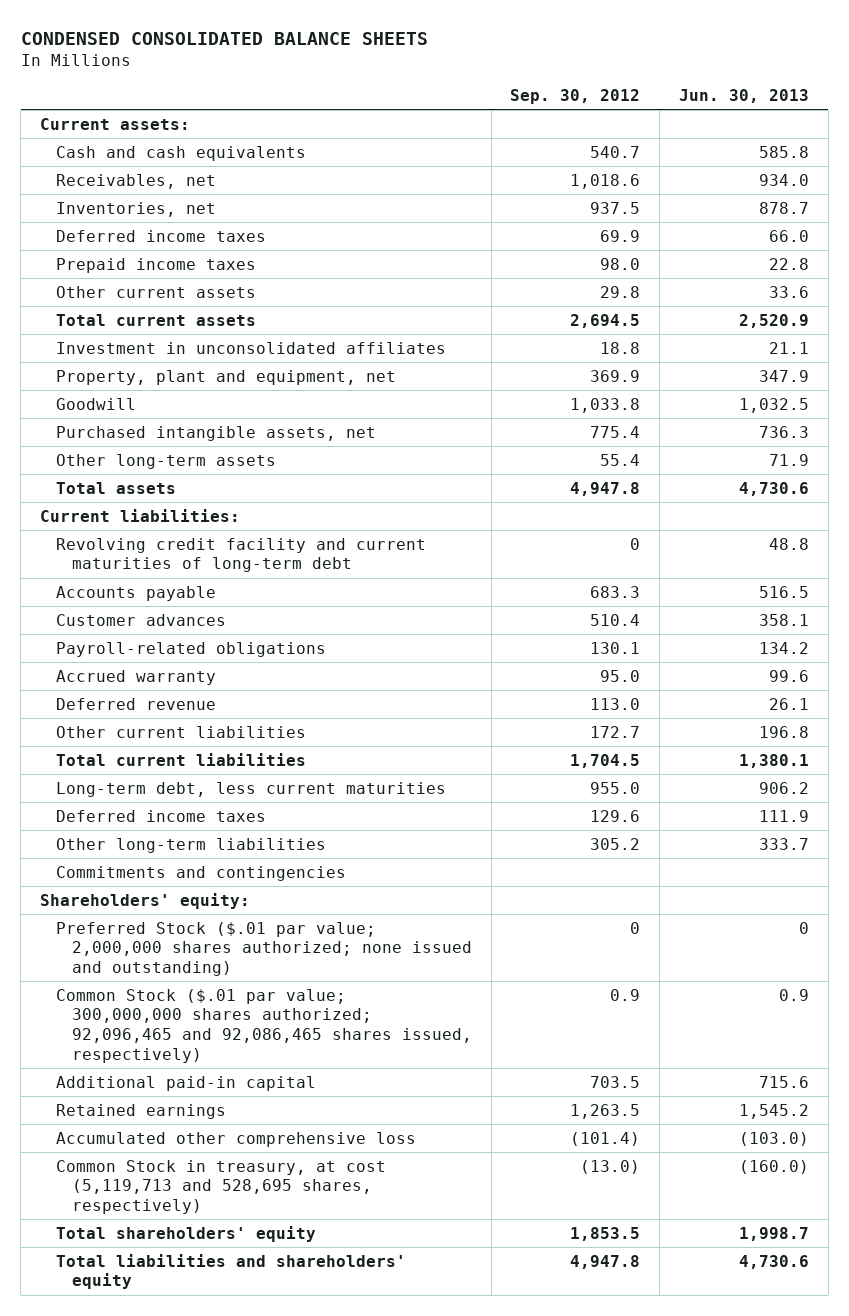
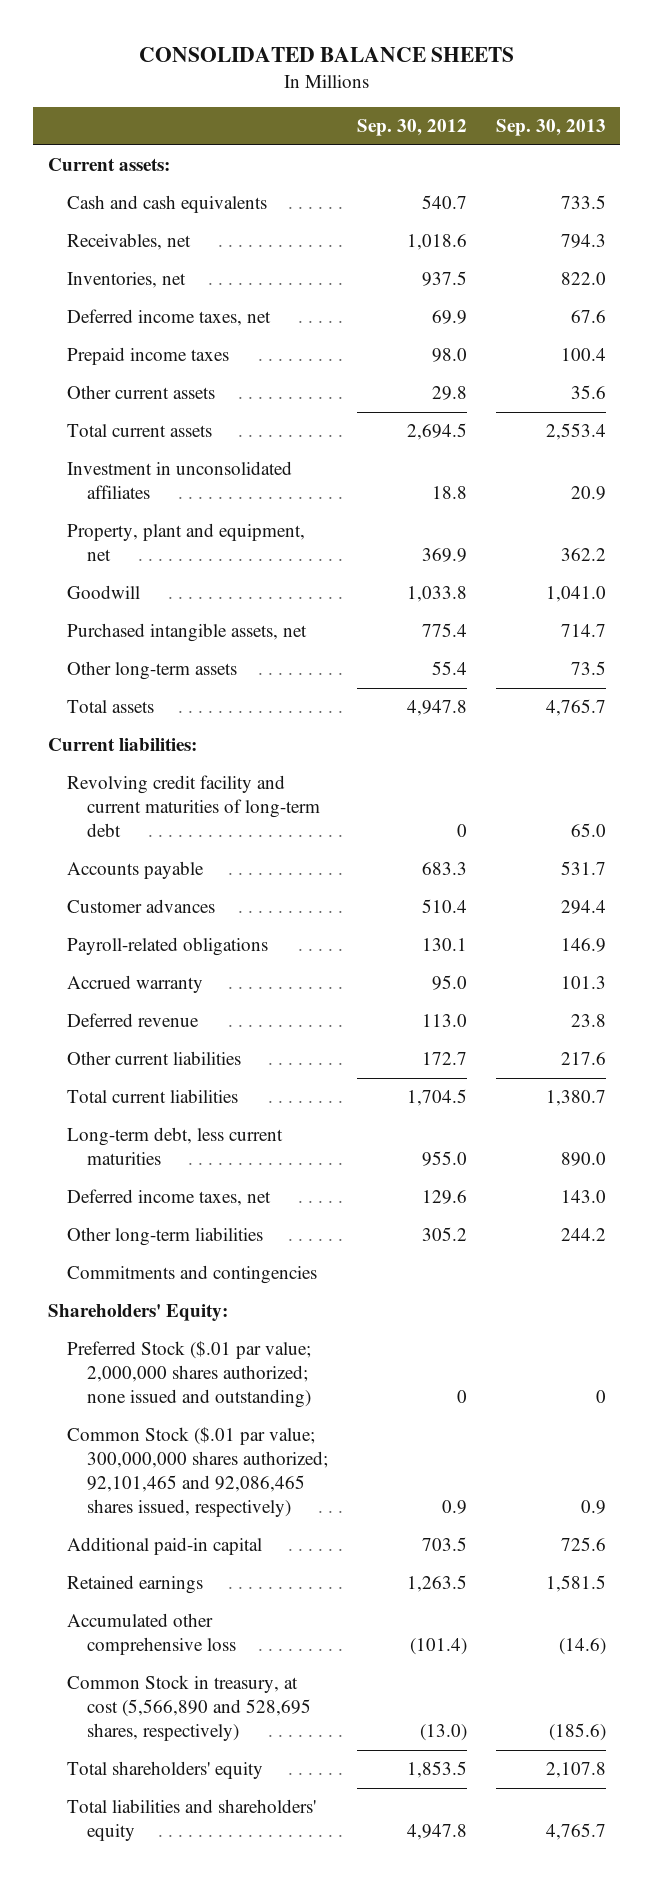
[20,31,428,45] CONDENSED CONSOLIDATED BALANCE SHEETS -> [138,47,514,63] CONSOLIDATED BALANCE SHEETS
[679,88,810,103] Jun. 30, 2013 -> none
none -> [495,118,606,136] Sep. 30, 2013
[55,229,266,242] Deferred income taxes -> [67,309,272,327] Deferred income taxes, net
[55,809,266,822] Deferred income taxes -> [67,1189,272,1207] Deferred income taxes, net
[39,892,250,909] Shareholders' equity: -> [47,1304,228,1322] Shareholders' Equity:
[55,988,472,1063] Common Stock ($.01 par value; 300,000,000 shares authorized; 92,096,465 and 92,086,465 shares issued, respectively) -> [67,1427,329,1518] Common Stock ($.01 par value; 300,000,000 shares authorized; 92,101,465 and 92,086,465 shares issued, respectively)
[55,1159,386,1214] Common Stock in treasury, at cost (5,119,713 and 528,695 shares, respectively) -> [67,1675,312,1742] Common Stock in treasury, at cost (5,566,890 and 528,695 shares, respectively)

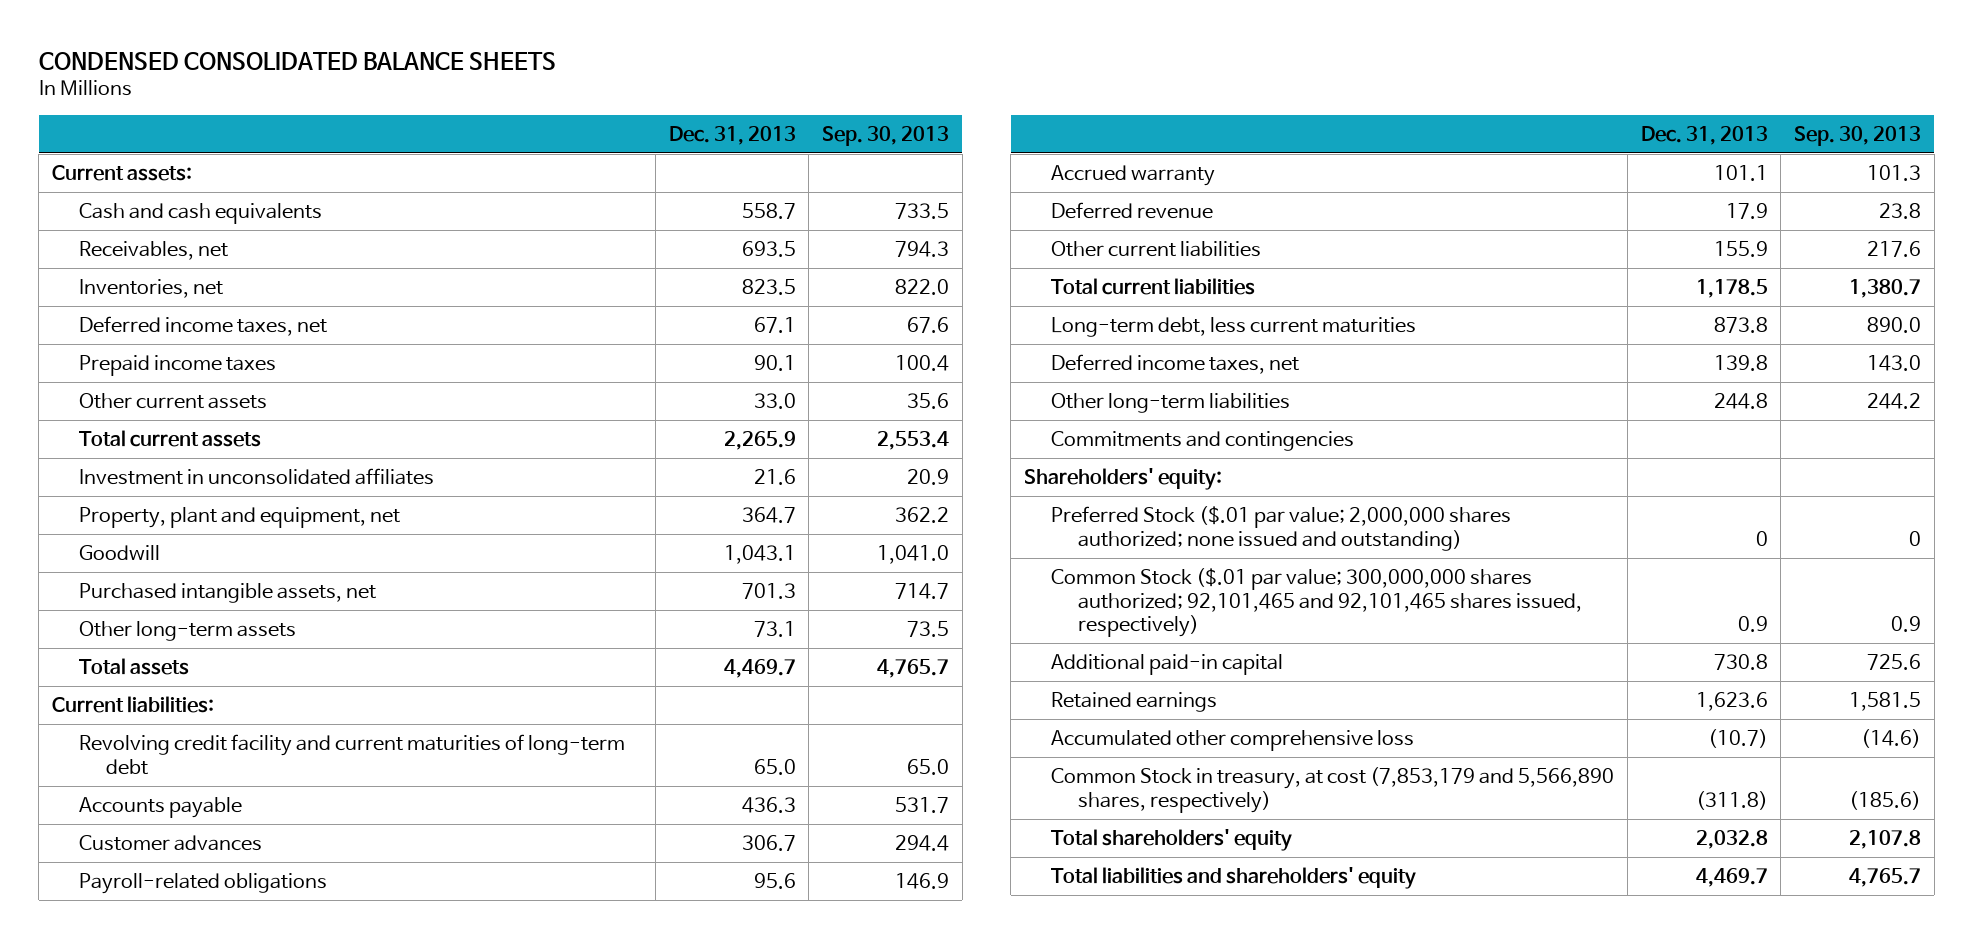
[138,47,514,63] CONSOLIDATED BALANCE SHEETS -> [38,51,556,70] CONDENSED CONSOLIDATED BALANCE SHEETS
[357,118,468,136] Sep. 30, 2012 -> none
none -> [668,125,796,145] Dec. 31, 2013
[47,1304,228,1322] Shareholders' Equity: -> [1024,468,1223,491] Shareholders' equity:
[67,1427,329,1518] Common Stock ($.01 par value; 300,000,000 shares authorized; 92,101,465 and 92,086,465 shares issued, respectively) -> [1051,568,1583,638] Common Stock ($.01 par value; 300,000,000 shares authorized; 92,101,465 and 92,101,465 shares issued, respectively)
[67,1675,312,1742] Common Stock in treasury, at cost (5,566,890 and 528,695 shares, respectively) -> [1051,767,1615,813] Common Stock in treasury, at cost (7,853,179 and 5,566,890 shares, respectively)

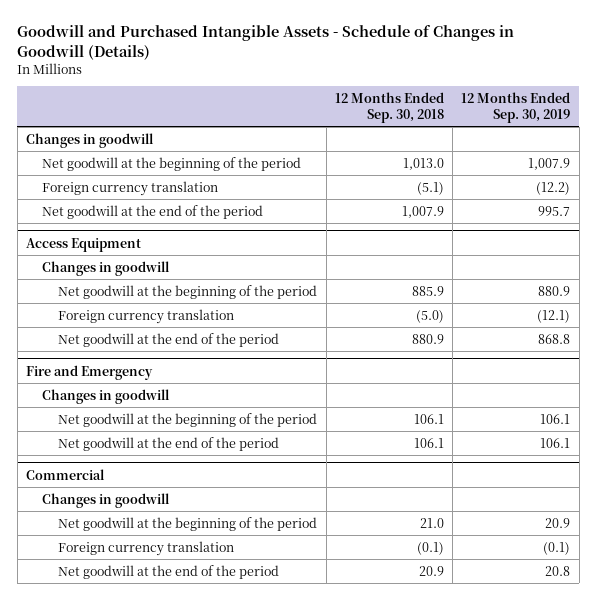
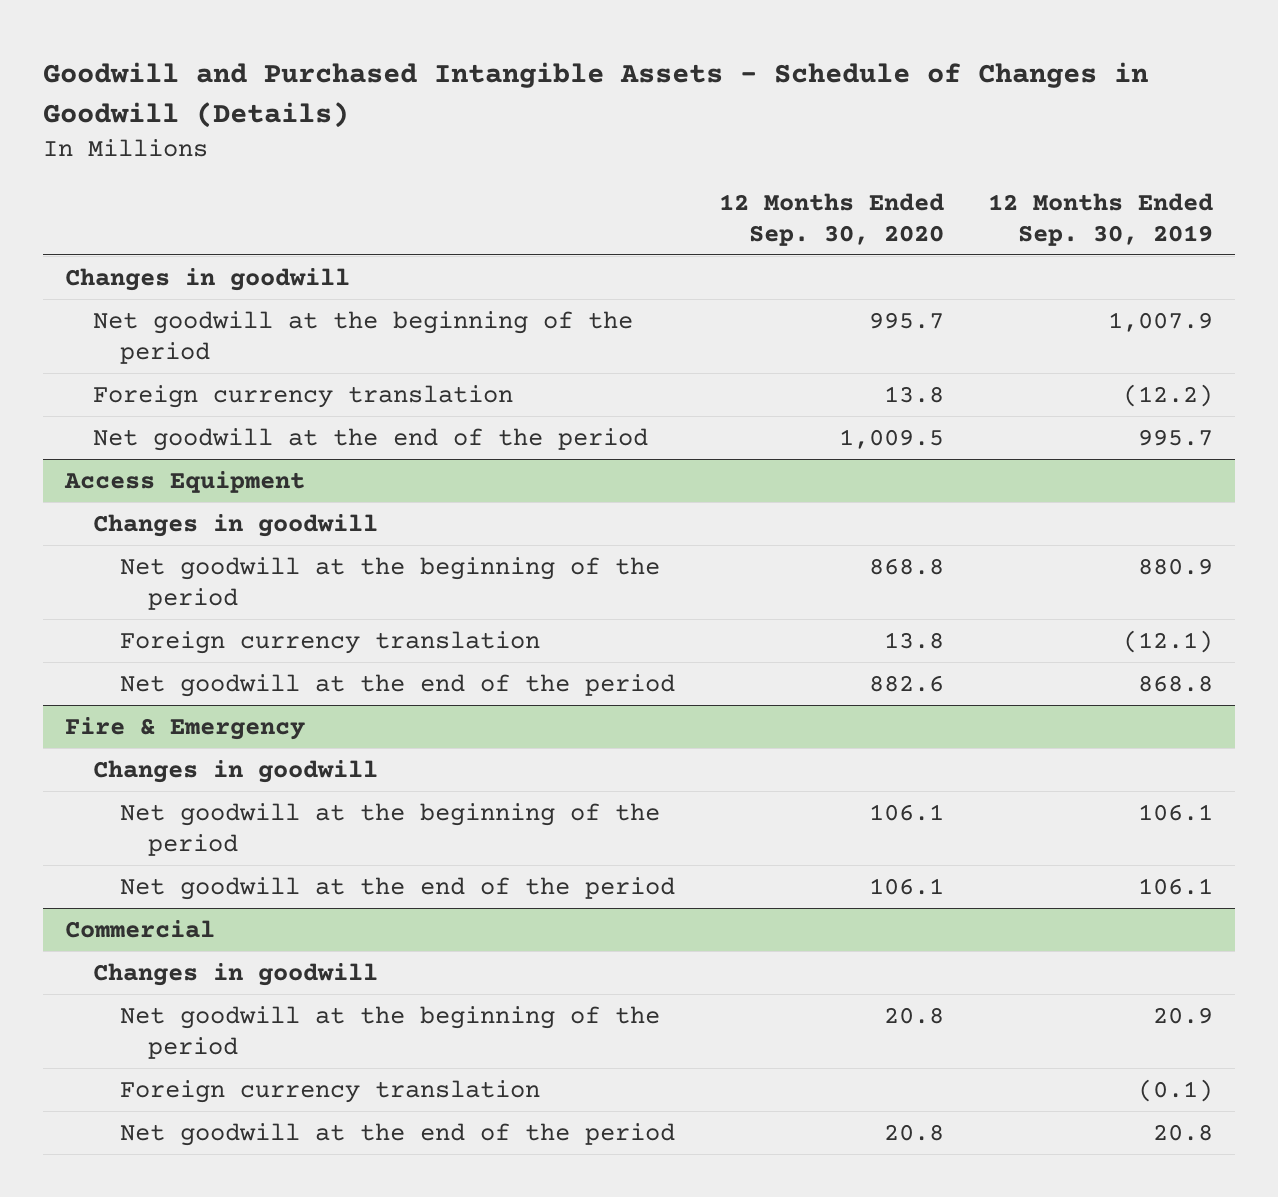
[334,91,444,123] 12 Months Ended Sep. 30, 2018 -> none
none -> [719,192,945,246] 12 Months Ended Sep. 30, 2020
[25,364,153,380] Fire and Emergency -> [65,716,306,740] Fire & Emergency

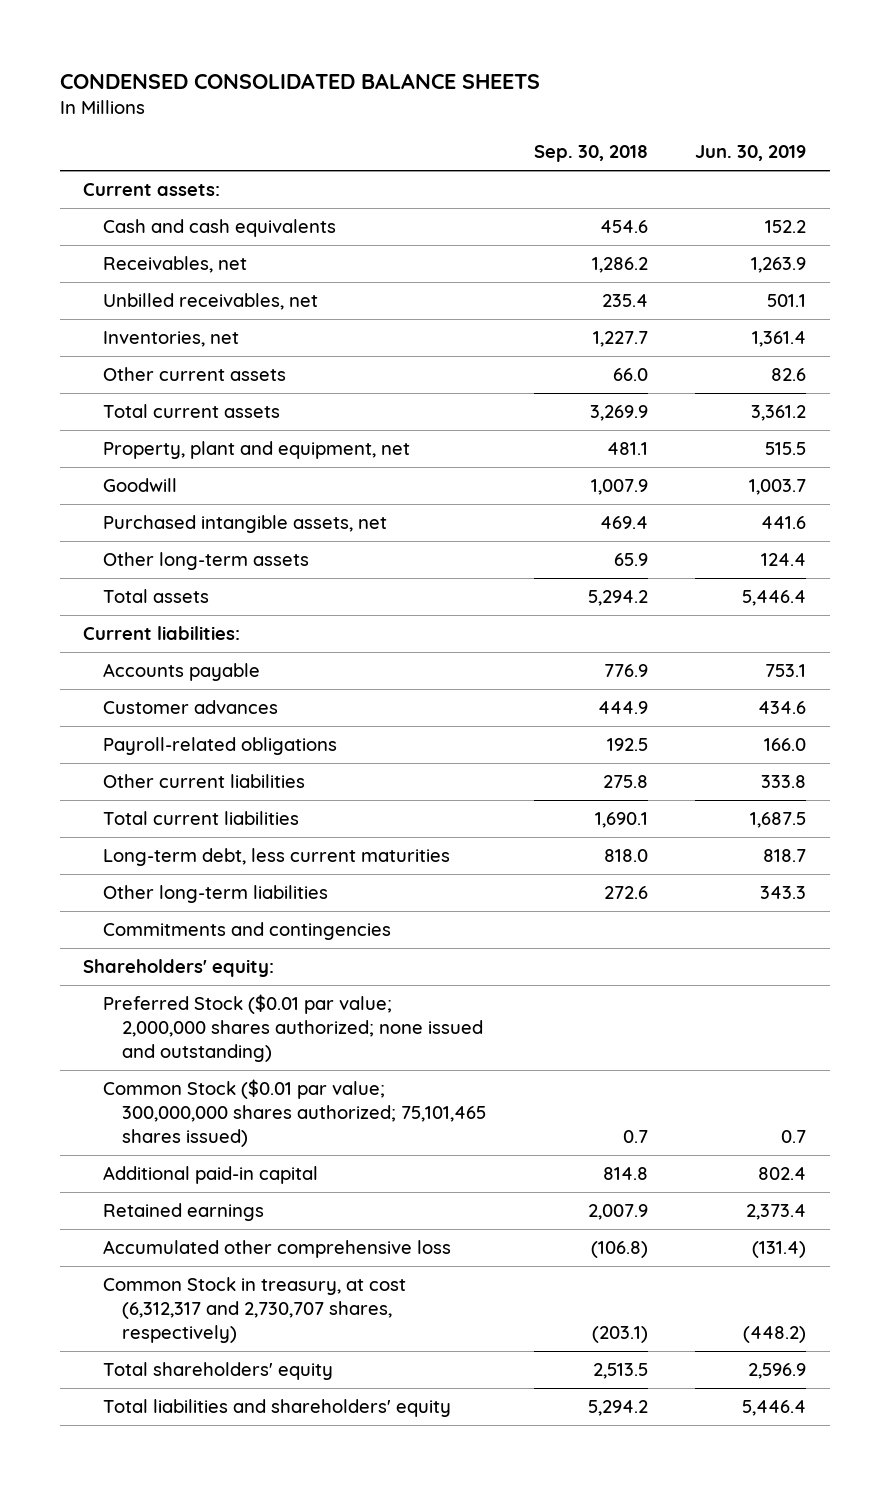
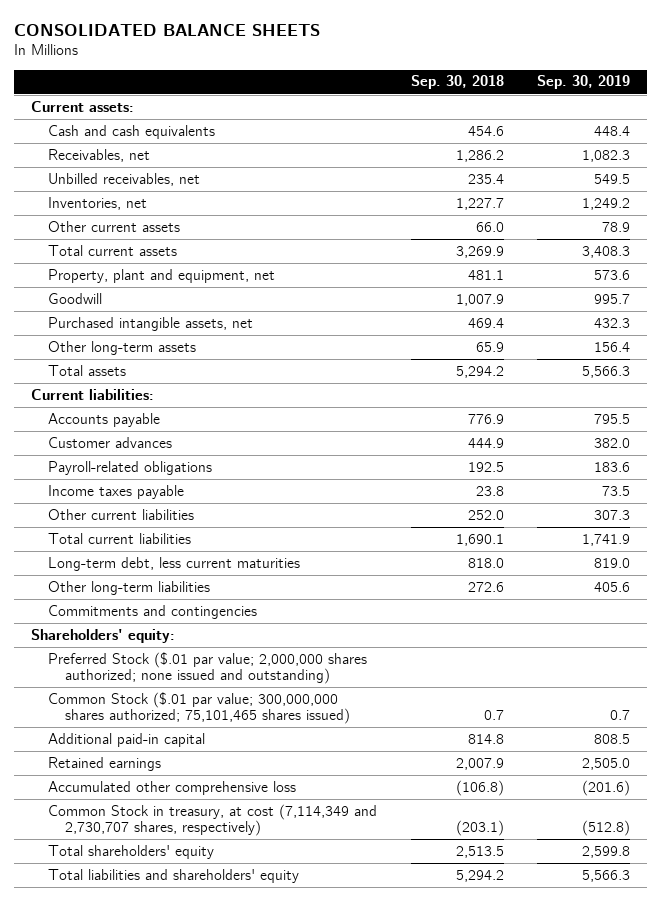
[59,72,540,89] CONDENSED CONSOLIDATED BALANCE SHEETS -> [14,24,321,37] CONSOLIDATED BALANCE SHEETS
[695,145,807,162] Jun. 30, 2019 -> none
none -> [537,75,631,90] Sep. 30, 2019
none -> [48,484,185,499] Income taxes payable
[602,775,648,789] 275.8 -> [467,509,504,520] 252.0
[102,994,484,1063] Preferred Stock ($0.01 par value; 2,000,000 shares authorized; none issued and outstanding) -> [48,651,368,685] Preferred Stock ($.01 par value; 2,000,000 shares authorized; none issued and outstanding)
[102,1079,487,1148] Common Stock ($0.01 par value; 300,000,000 shares authorized; 75,101,465 shares issued) -> [48,691,351,725] Common Stock ($.01 par value; 300,000,000 shares authorized; 75,101,465 shares issued)
[102,1277,406,1344] Common Stock in treasury, at cost (6,312,317 and 2,730,707 shares, respectively) -> [48,803,378,837] Common Stock in treasury, at cost (7,114,349 and 2,730,707 shares, respectively)

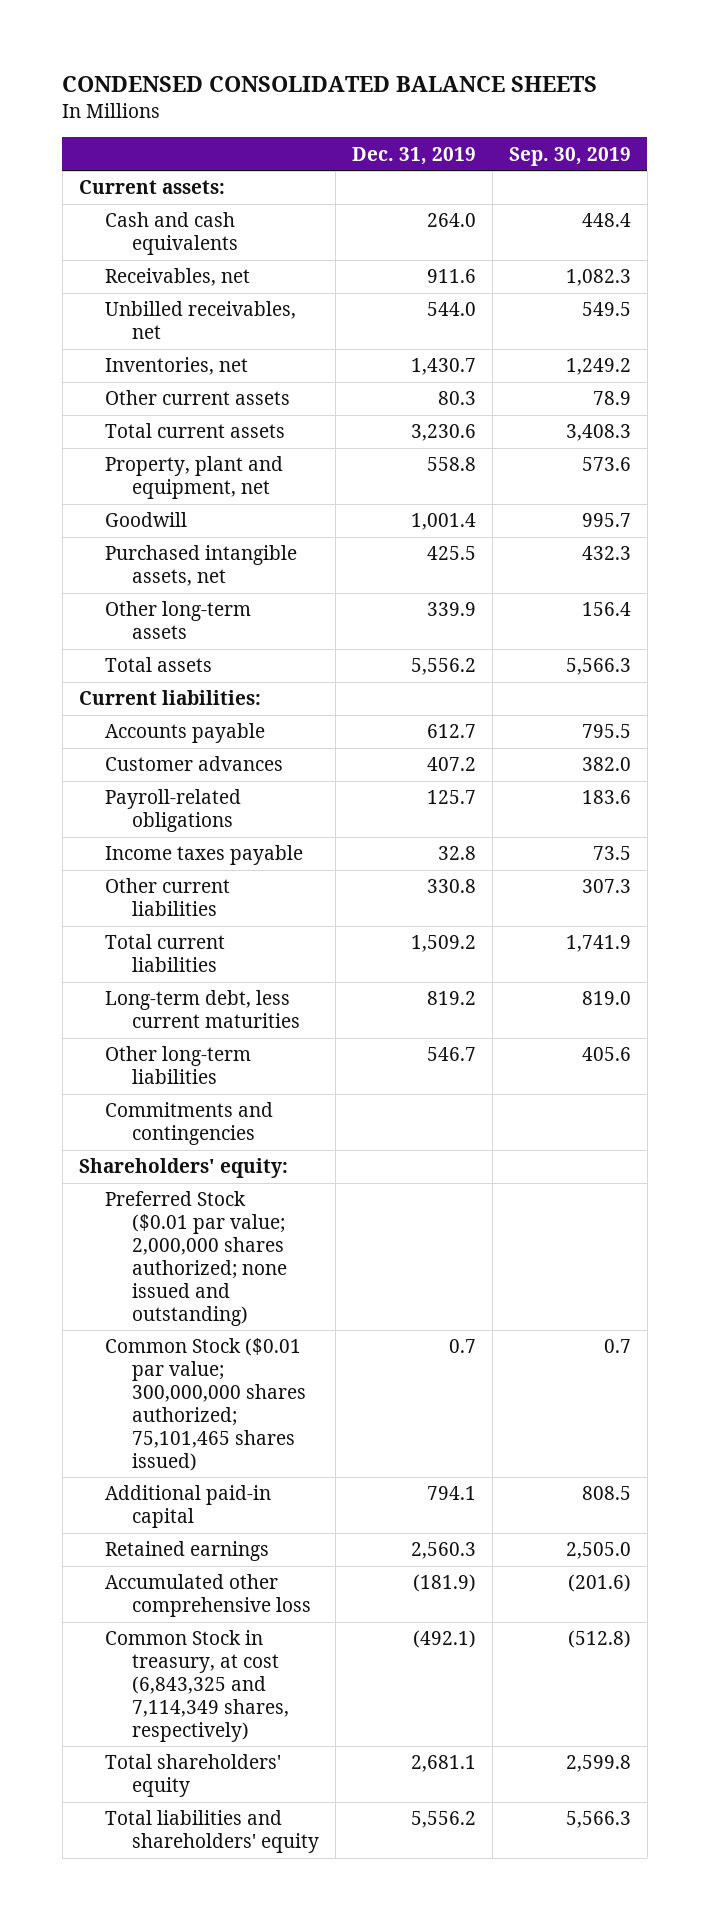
[14,24,321,37] CONSOLIDATED BALANCE SHEETS -> [62,76,598,93] CONDENSED CONSOLIDATED BALANCE SHEETS
[410,75,504,90] Sep. 30, 2018 -> none
none -> [352,146,477,165] Dec. 31, 2019
[48,651,368,685] Preferred Stock ($.01 par value; 2,000,000 shares authorized; none issued and outstanding) -> [105,1191,288,1326] Preferred Stock ($0.01 par value; 2,000,000 shares authorized; none issued and outstanding)
[48,691,351,725] Common Stock ($.01 par value; 300,000,000 shares authorized; 75,101,465 shares issued) -> [105,1338,307,1471] Common Stock ($0.01 par value; 300,000,000 shares authorized; 75,101,465 shares issued)
[48,803,378,837] Common Stock in treasury, at cost (7,114,349 and 2,730,707 shares, respectively) -> [105,1630,290,1742] Common Stock in treasury, at cost (6,843,325 and 7,114,349 shares, respectively)

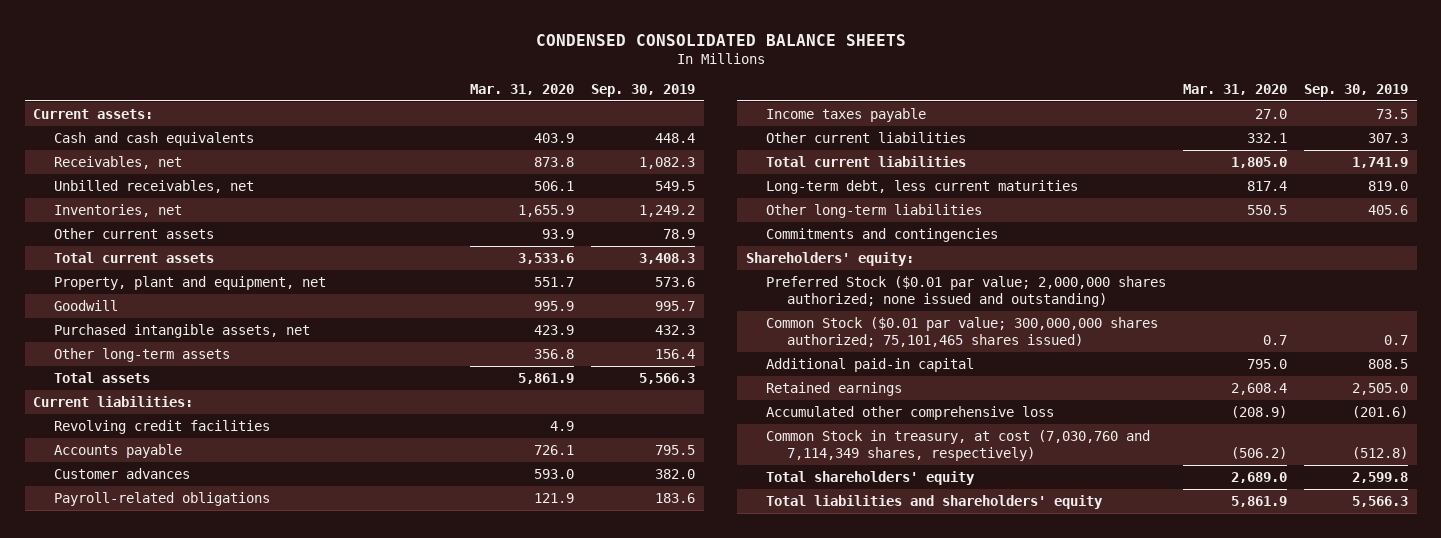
[352,146,477,165] Dec. 31, 2019 -> none
none -> [470,83,575,95] Mar. 31, 2020
none -> [53,419,270,434] Revolving credit facilities
[105,1630,290,1742] Common Stock in treasury, at cost (6,843,325 and 7,114,349 shares, respectively) -> [766,429,1151,462] Common Stock in treasury, at cost (7,030,760 and 7,114,349 shares, respectively)

